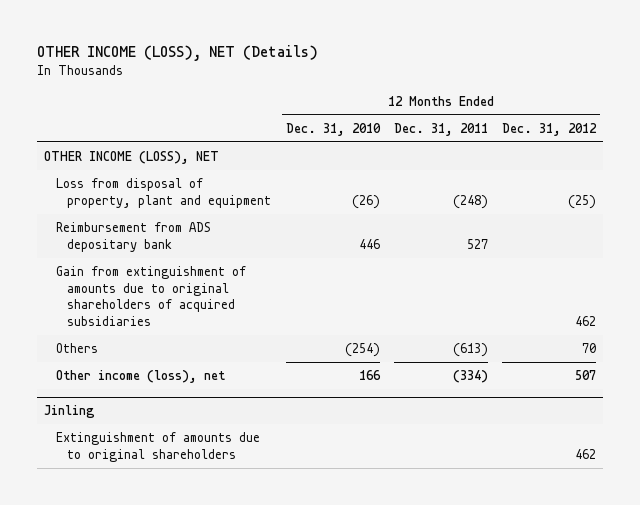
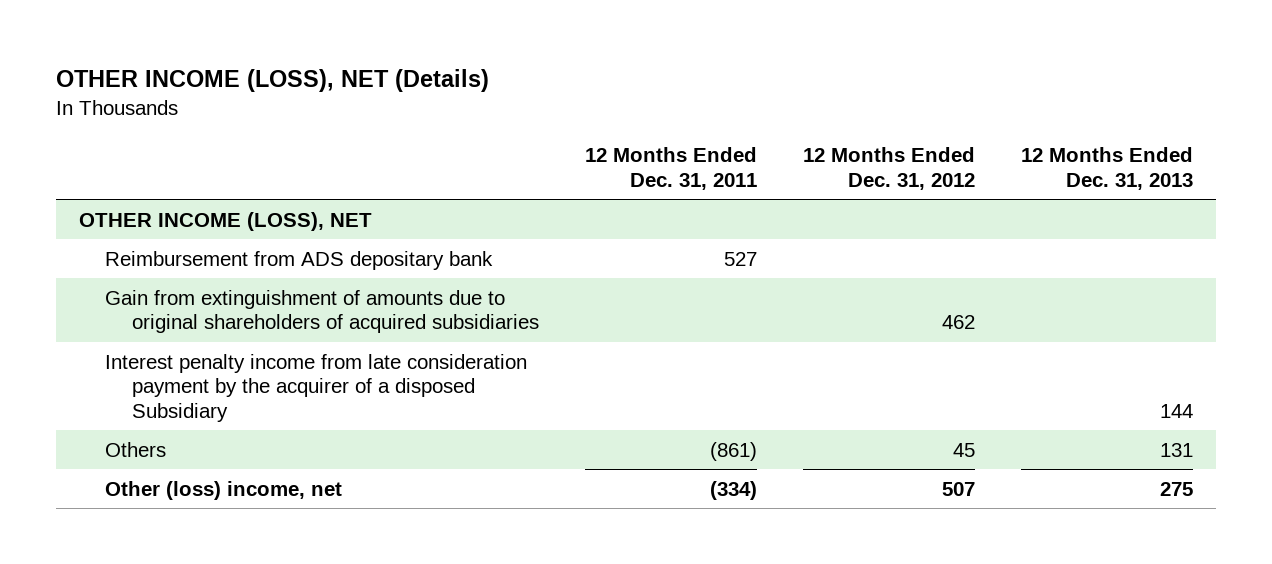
[285,122,381,136] Dec. 31, 2010 -> none
none -> [1021,147,1194,190] 12 Months Ended Dec. 31, 2013
[55,177,272,208] Loss from disposal of property, plant and equipment -> none
[43,405,95,419] Jinling -> none
[55,431,260,462] Extinguishment of amounts due to original shareholders -> none
none -> [105,353,528,422] Interest penalty income from late consideration payment by the acquirer of a disposed Subsidiary
[452,342,488,357] (613) -> [709,441,757,461] (861)
[582,342,597,353] 70 -> [953,442,976,457] 45
[55,369,225,383] Other income (loss), net -> [105,480,343,500] Other (loss) income, net

